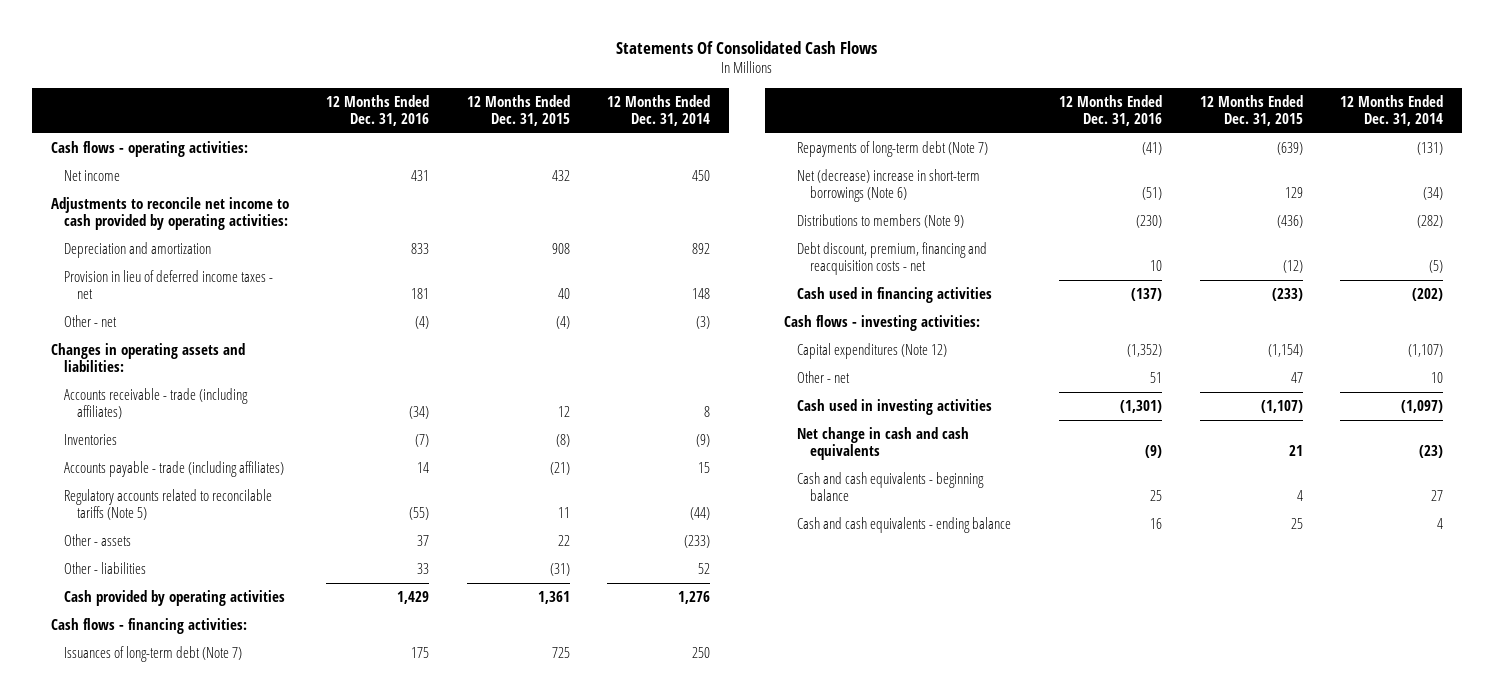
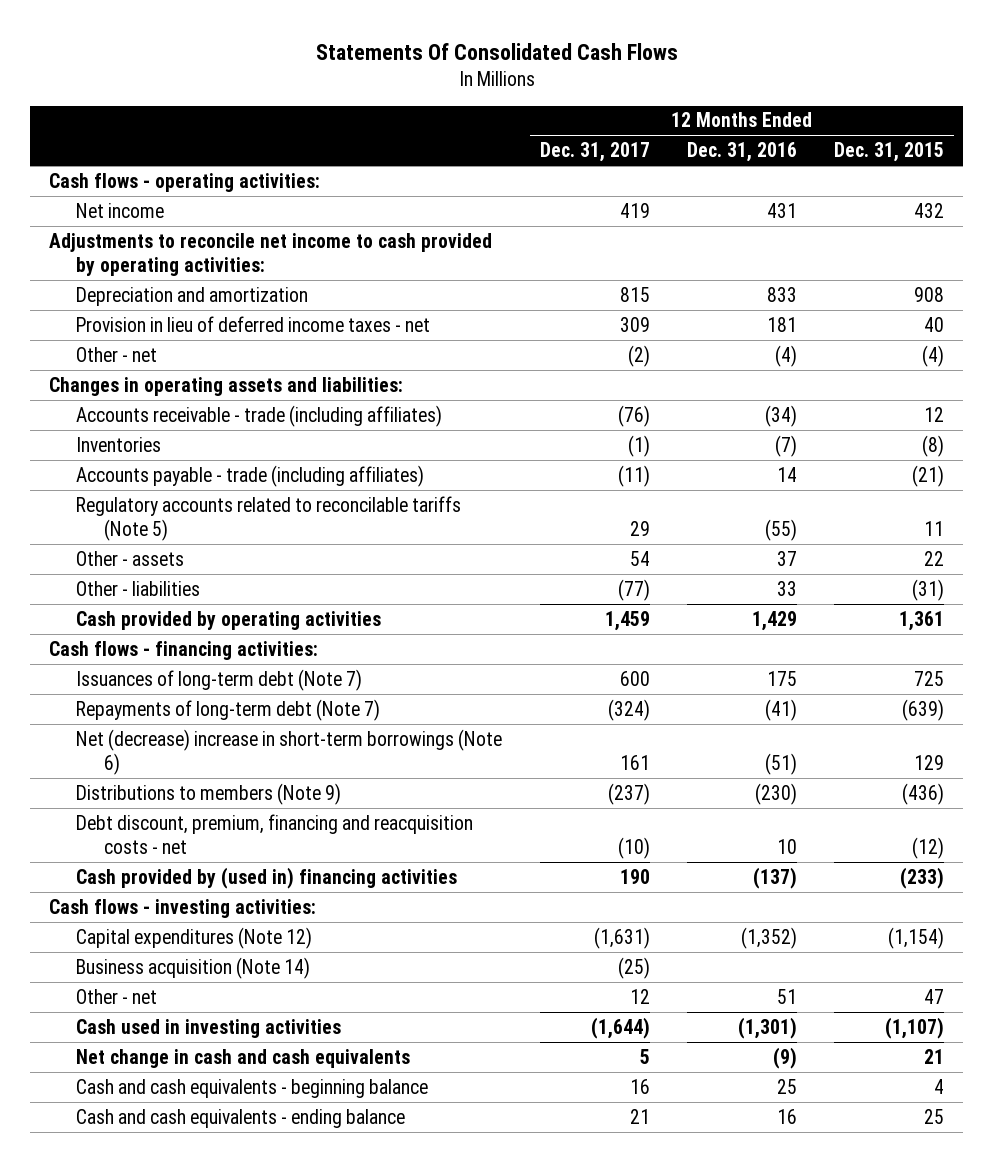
[607,94,711,127] 12 Months Ended Dec. 31, 2014 -> none
none -> [539,142,650,163] Dec. 31, 2017
[796,286,992,303] Cash used in financing activities -> [76,866,458,889] Cash provided by (used in) financing activities
none -> [76,956,311,979] Business acquisition (Note 14)

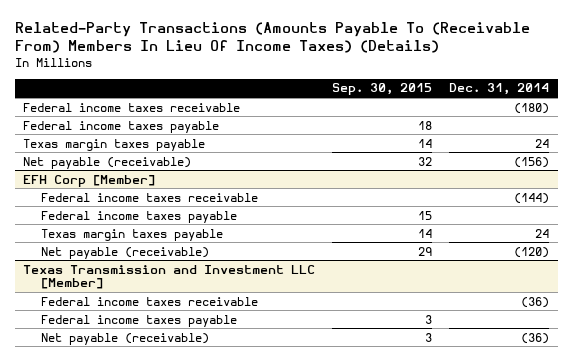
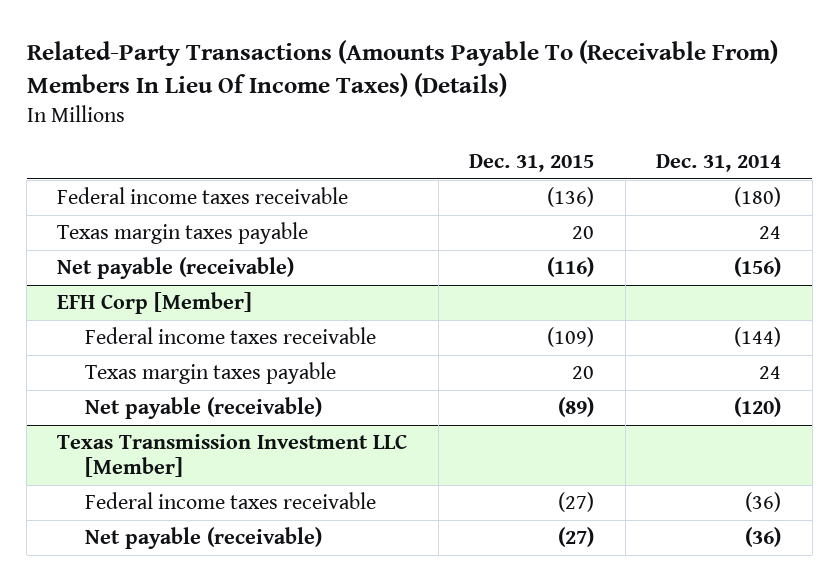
[332,83,433,96] Sep. 30, 2015 -> none
none -> [469,153,595,172] Dec. 31, 2015
[23,120,220,133] Federal income taxes payable -> none
[41,210,238,223] Federal income taxes payable -> none
[23,264,316,290] Texas Transmission and Investment LLC [Member] -> [57,434,408,477] Texas Transmission Investment LLC [Member]
[41,314,238,327] Federal income taxes payable -> none

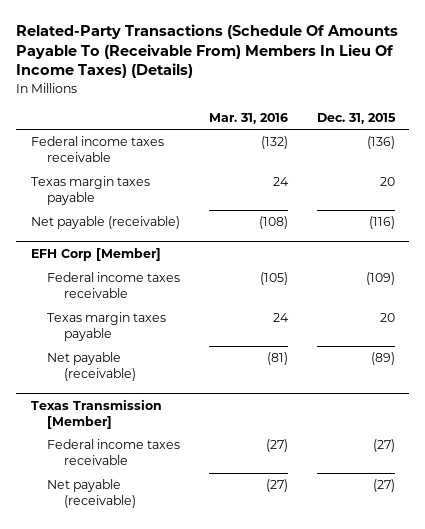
[26,39,778,97] Related-Party Transactions (Amounts Payable To (Receivable From) Members In Lieu Of Income Taxes) (Details) -> [16,23,399,79] Related-Party Transactions (Schedule Of Amounts Payable To (Receivable From) Members In Lieu Of Income Taxes) (Details)
[656,153,782,172] Dec. 31, 2014 -> none
none -> [208,112,288,124] Mar. 31, 2016
[57,434,408,477] Texas Transmission Investment LLC [Member] -> [30,399,162,429] Texas Transmission [Member]

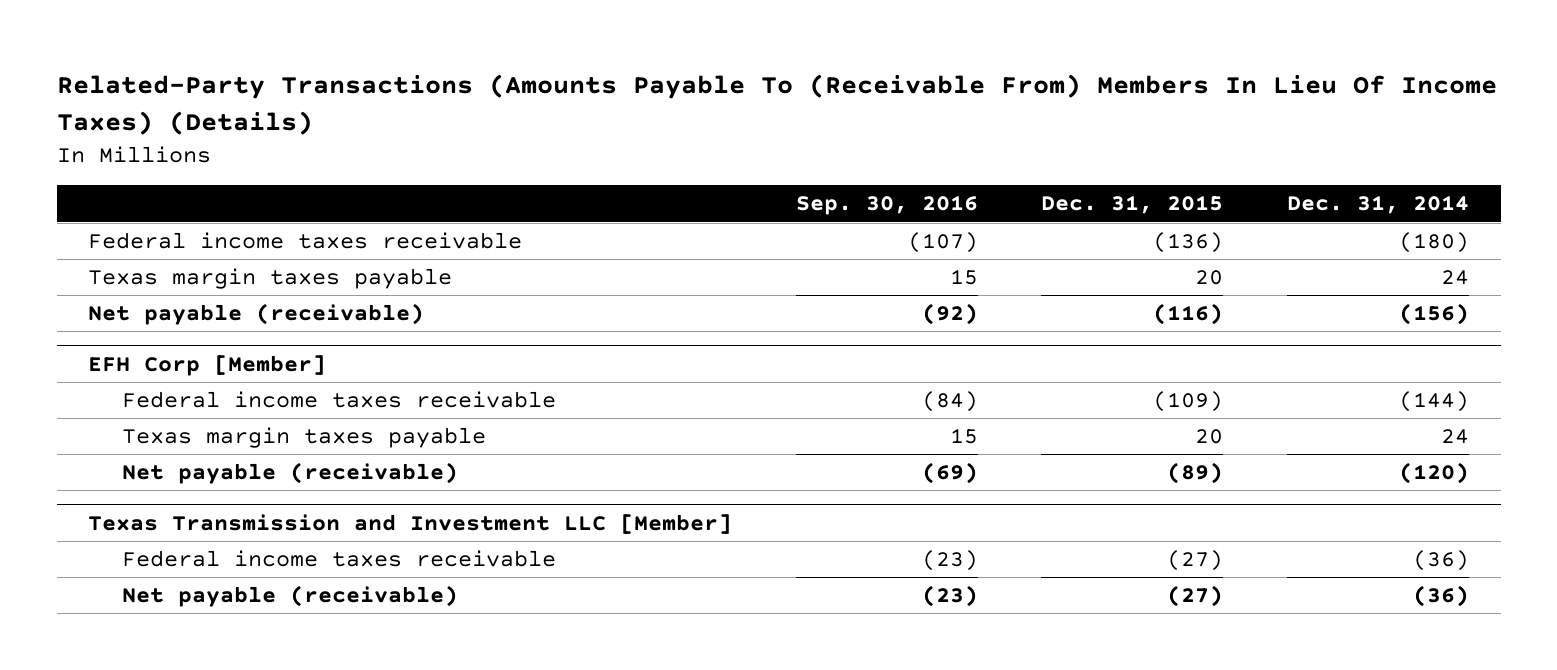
[16,23,399,79] Related-Party Transactions (Schedule Of Amounts Payable To (Receivable From) Members In Lieu Of Income Taxes) (Details) -> [56,74,1497,135] Related-Party Transactions (Amounts Payable To (Receivable From) Members In Lieu Of Income Taxes) (Details)
[208,112,288,124] Mar. 31, 2016 -> none
none -> [795,195,978,216] Sep. 30, 2016
none -> [1286,195,1469,215] Dec. 31, 2014
[30,399,162,429] Texas Transmission [Member] -> [88,513,733,534] Texas Transmission and Investment LLC [Member]

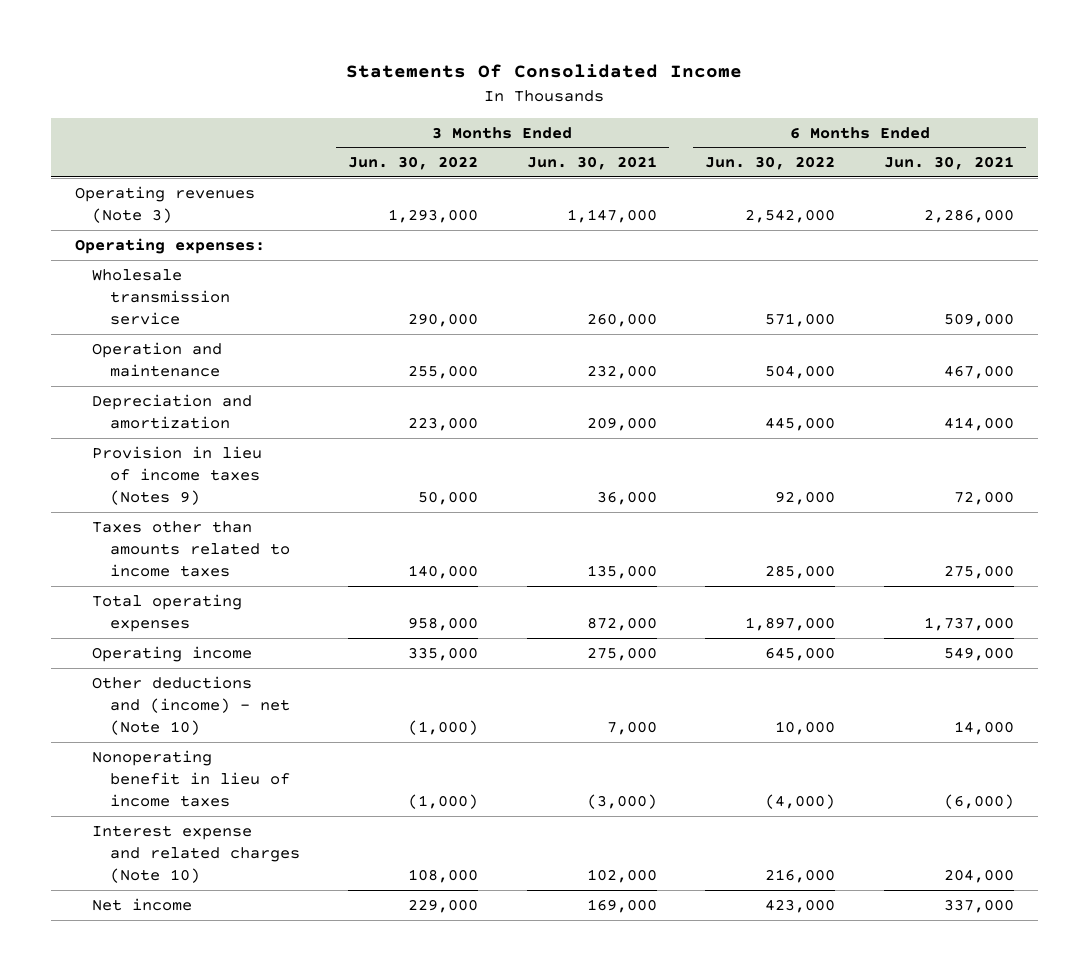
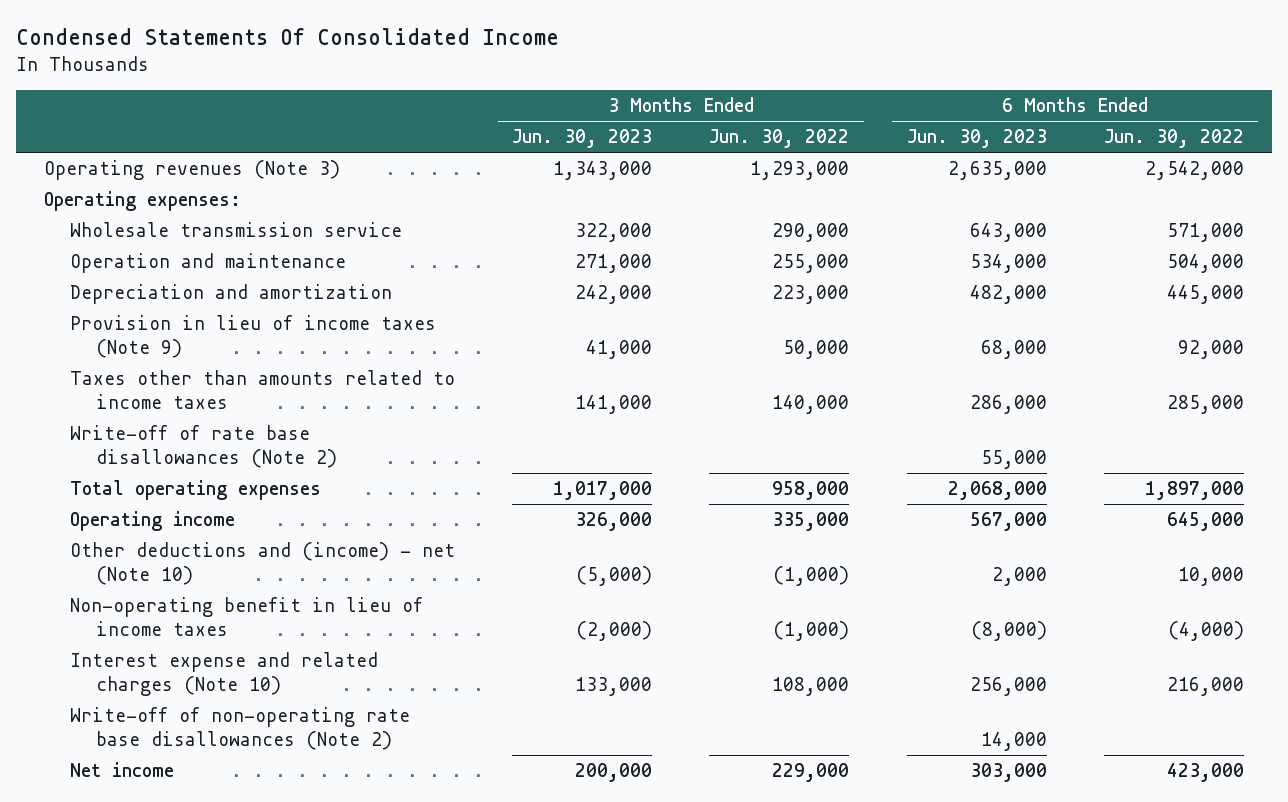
[346,64,743,79] Statements Of Consolidated Income -> [15,28,559,46] Condensed Statements Of Consolidated Income
[526,156,657,171] Jun. 30, 2021 -> none
[883,156,1014,171] Jun. 30, 2021 -> none
none -> [512,129,653,149] Jun. 30, 2023
none -> [906,129,1047,149] Jun. 30, 2023
[92,445,263,506] Provision in lieu of income taxes (Notes 9) -> [70,315,437,359] Provision in lieu of income taxes (Note 9)
none -> [70,425,338,469] Write-off of rate base disallowances (Note 2)
[92,749,290,808] Nonoperating benefit in lieu of income taxes -> [70,597,424,637] Non-operating benefit in lieu of income taxes
none -> [70,707,411,751] Write-off of non-operating rate base disallowances (Note 2)

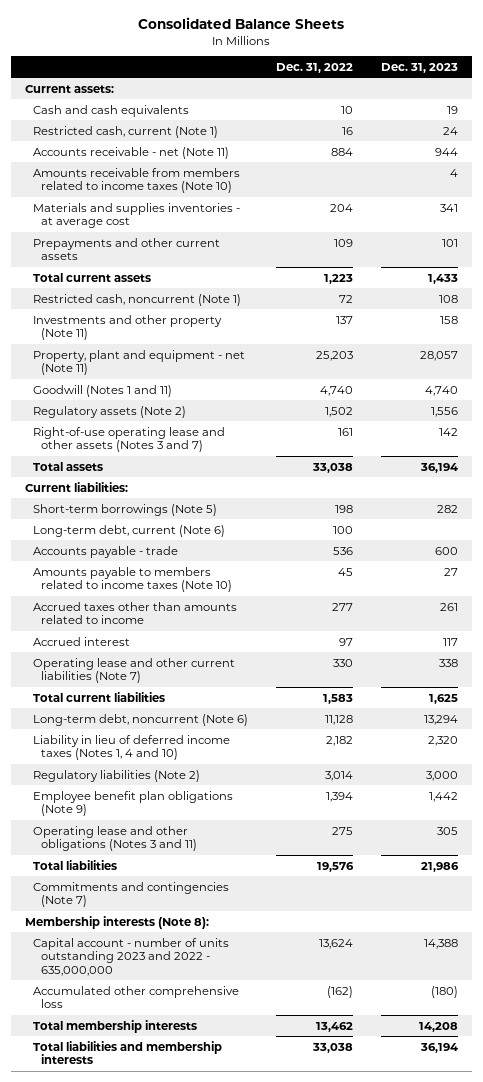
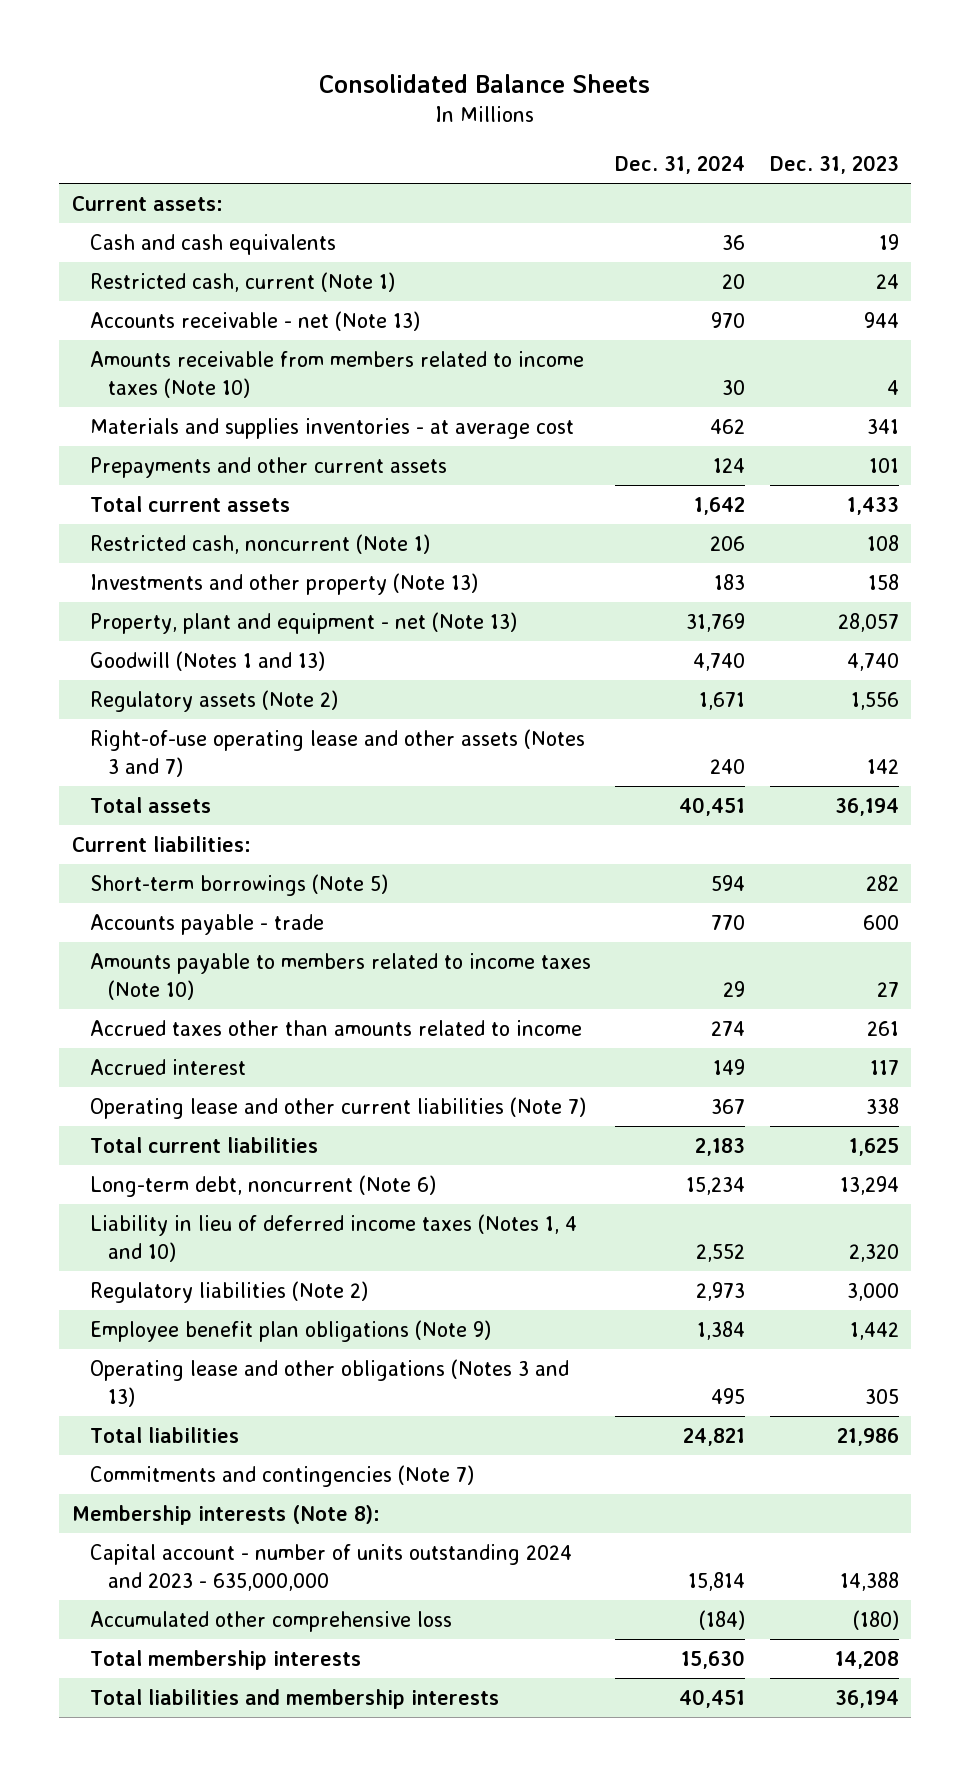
[276,62,354,73] Dec. 31, 2022 -> none
none -> [615,155,746,175] Dec. 31, 2024
[33,146,230,159] Accounts receivable - net (Note 11) -> [89,310,420,331] Accounts receivable - net (Note 13)
[33,314,223,341] Investments and other property (Note 11) -> [89,572,478,595] Investments and other property (Note 13)
[33,349,246,376] Property, plant and equipment - net (Note 11) -> [89,611,517,634] Property, plant and equipment - net (Note 13)
[33,384,173,397] Goodwill (Notes 1 and 11) -> [89,650,325,671] Goodwill (Notes 1 and 13)
[33,524,226,537] Long-term debt, current (Note 6) -> none
[33,825,198,852] Operating lease and other obligations (Notes 3 and 11) -> [89,1358,569,1407] Operating lease and other obligations (Notes 3 and 13)
[33,937,230,976] Capital account - number of units outstanding 2023 and 2022 - 635,000,000 -> [89,1543,572,1591] Capital account - number of units outstanding 2024 and 2023 - 635,000,000

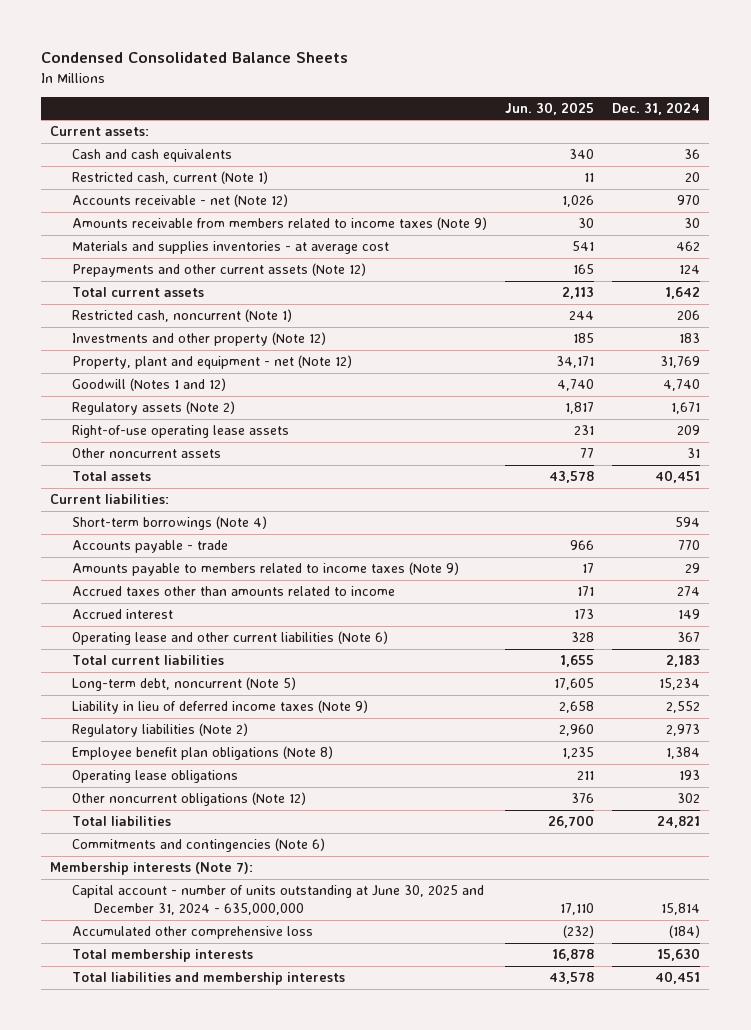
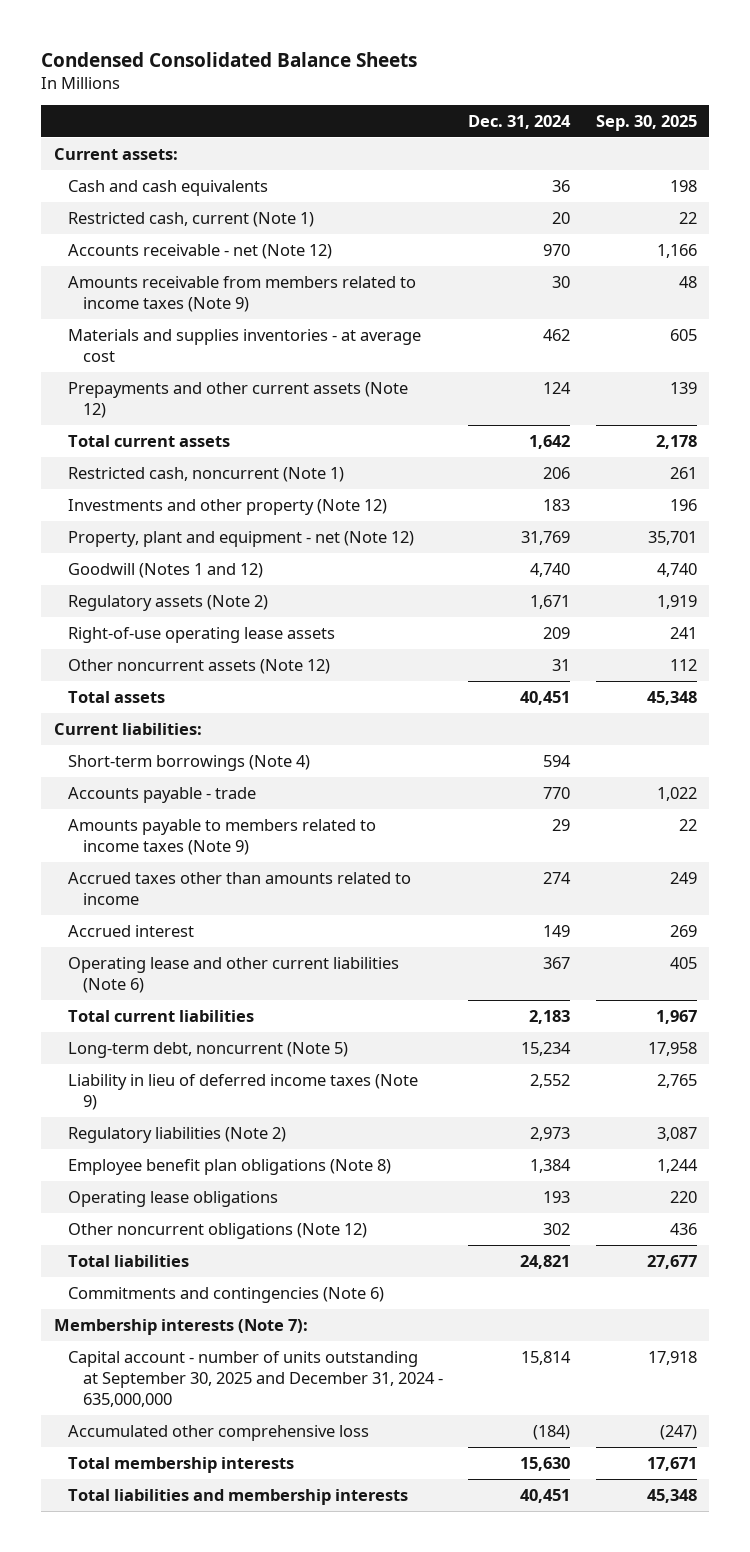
[505,101,595,115] Jun. 30, 2025 -> none
none -> [595,114,697,131] Sep. 30, 2025
[72,448,222,459] Other noncurrent assets -> [68,658,331,674] Other noncurrent assets (Note 12)
[72,885,485,916] Capital account - number of units outstanding at June 30, 2025 and December 31, 2024 - 635,000,000 -> [68,1350,444,1407] Capital account - number of units outstanding at September 30, 2025 and December 31, 2024 - 635,000,000

